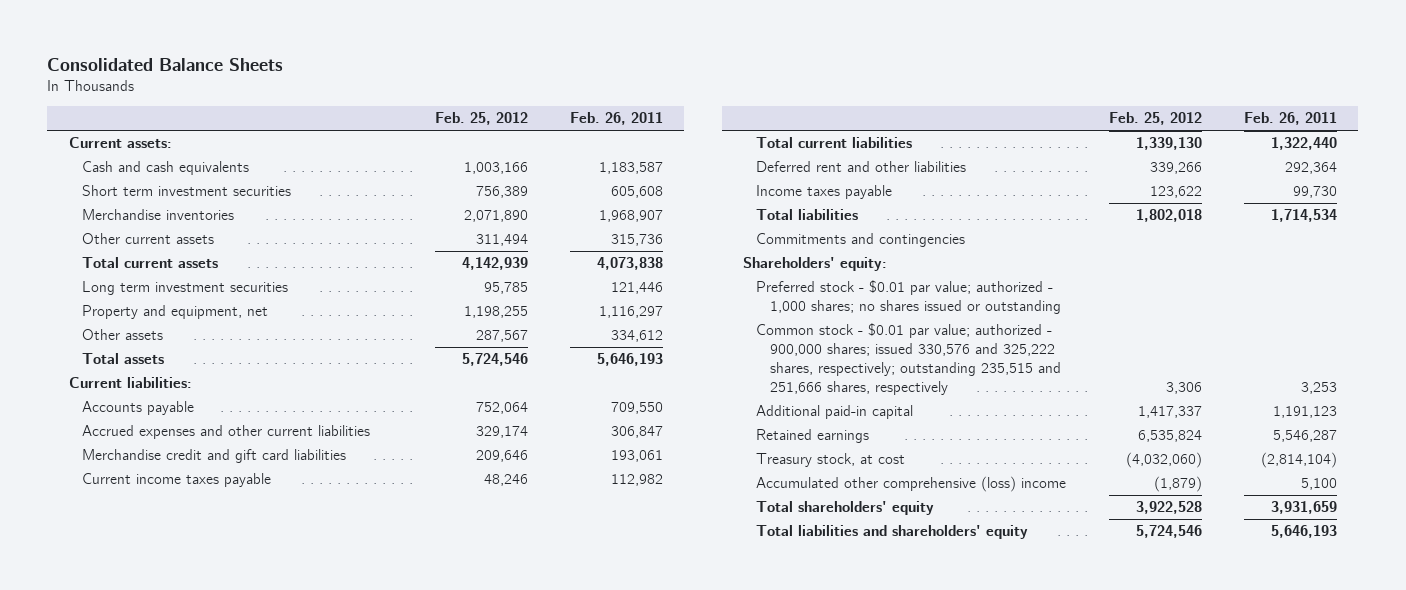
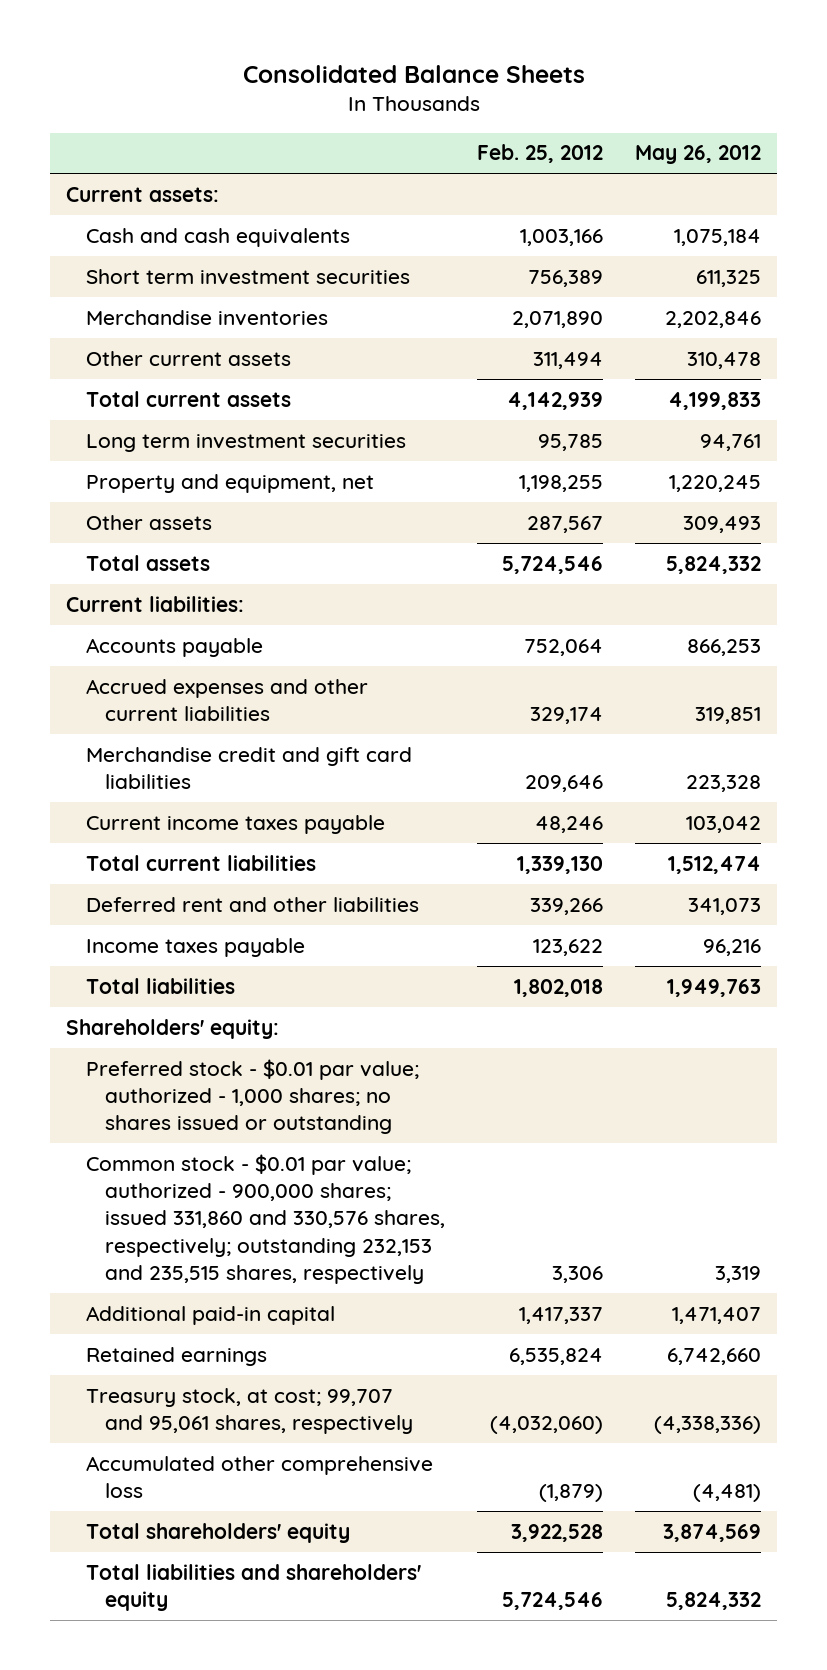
[569,112,663,126] Feb. 26, 2011 -> none
none -> [635,145,762,165] May 26, 2012
[756,233,966,248] Commitments and contingencies -> none
[756,323,1062,396] Common stock - $0.01 par value; authorized - 900,000 shares; issued 330,576 and 325,222 shares, respectively; outstanding 235,515 and 251,666 shares, respectively -> [85,1153,446,1284] Common stock - $0.01 par value; authorized - 900,000 shares; issued 331,860 and 330,576 shares, respectively; outstanding 232,153 and 235,515 shares, respectively
[756,453,906,468] Treasury stock, at cost -> [85,1387,414,1435] Treasury stock, at cost; 99,707 and 95,061 shares, respectively
[756,476,1067,493] Accumulated other comprehensive (loss) income -> [85,1455,433,1499] Accumulated other comprehensive loss

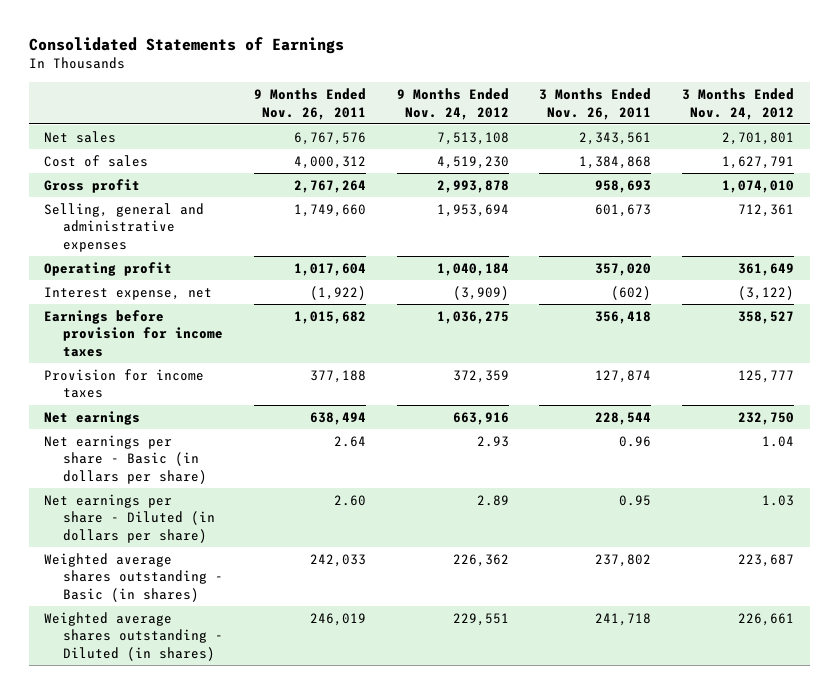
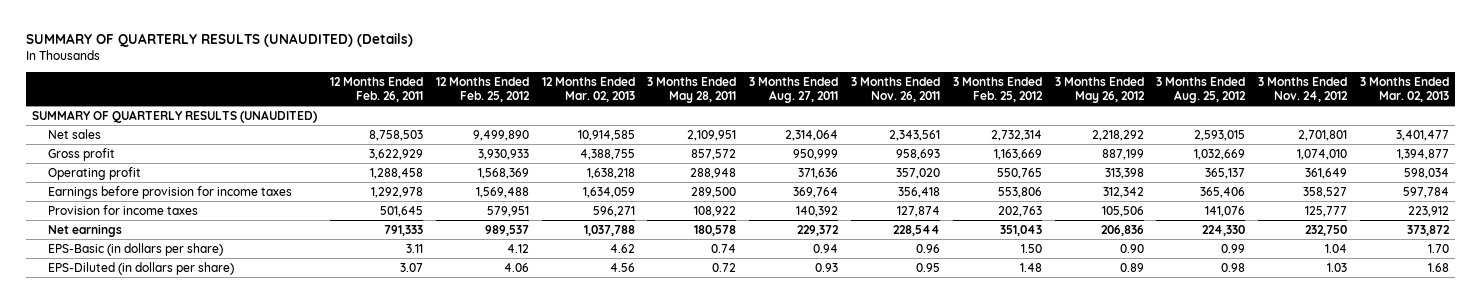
[28,36,344,54] Consolidated Statements of Earnings -> [26,33,414,48] SUMMARY OF QUARTERLY RESULTS (UNAUDITED) (Details)
[253,87,366,120] 9 Months Ended Nov. 26, 2011 -> none
[396,87,509,120] 9 Months Ended Nov. 24, 2012 -> none
none -> [330,76,424,102] 12 Months Ended Feb. 26, 2011
none -> [435,76,530,102] 12 Months Ended Feb. 25, 2012
none -> [541,76,635,102] 12 Months Ended Mar. 02, 2013
none -> [647,76,737,103] 3 Months Ended May 28, 2011
none -> [749,76,839,103] 3 Months Ended Aug. 27, 2011
none -> [952,76,1043,102] 3 Months Ended Feb. 25, 2012
none -> [1054,76,1145,103] 3 Months Ended May 26, 2012
none -> [1156,76,1247,103] 3 Months Ended Aug. 25, 2012
none -> [1359,76,1449,102] 3 Months Ended Mar. 02, 2013
none -> [32,109,318,123] SUMMARY OF QUARTERLY RESULTS (UNAUDITED)
[44,154,149,167] Cost of sales -> none
[44,202,205,252] Selling, general and administrative expenses -> none
[44,286,213,300] Interest expense, net -> none
[44,552,224,602] Weighted average shares outstanding - Basic (in shares) -> none
[44,611,224,661] Weighted average shares outstanding - Diluted (in shares) -> none
[44,434,208,484] Net earnings per share - Basic (in dollars per share) -> [48,242,224,256] EPS-Basic (in dollars per share)
[44,493,216,543] Net earnings per share - Diluted (in dollars per share) -> [48,261,235,275] EPS-Diluted (in dollars per share)

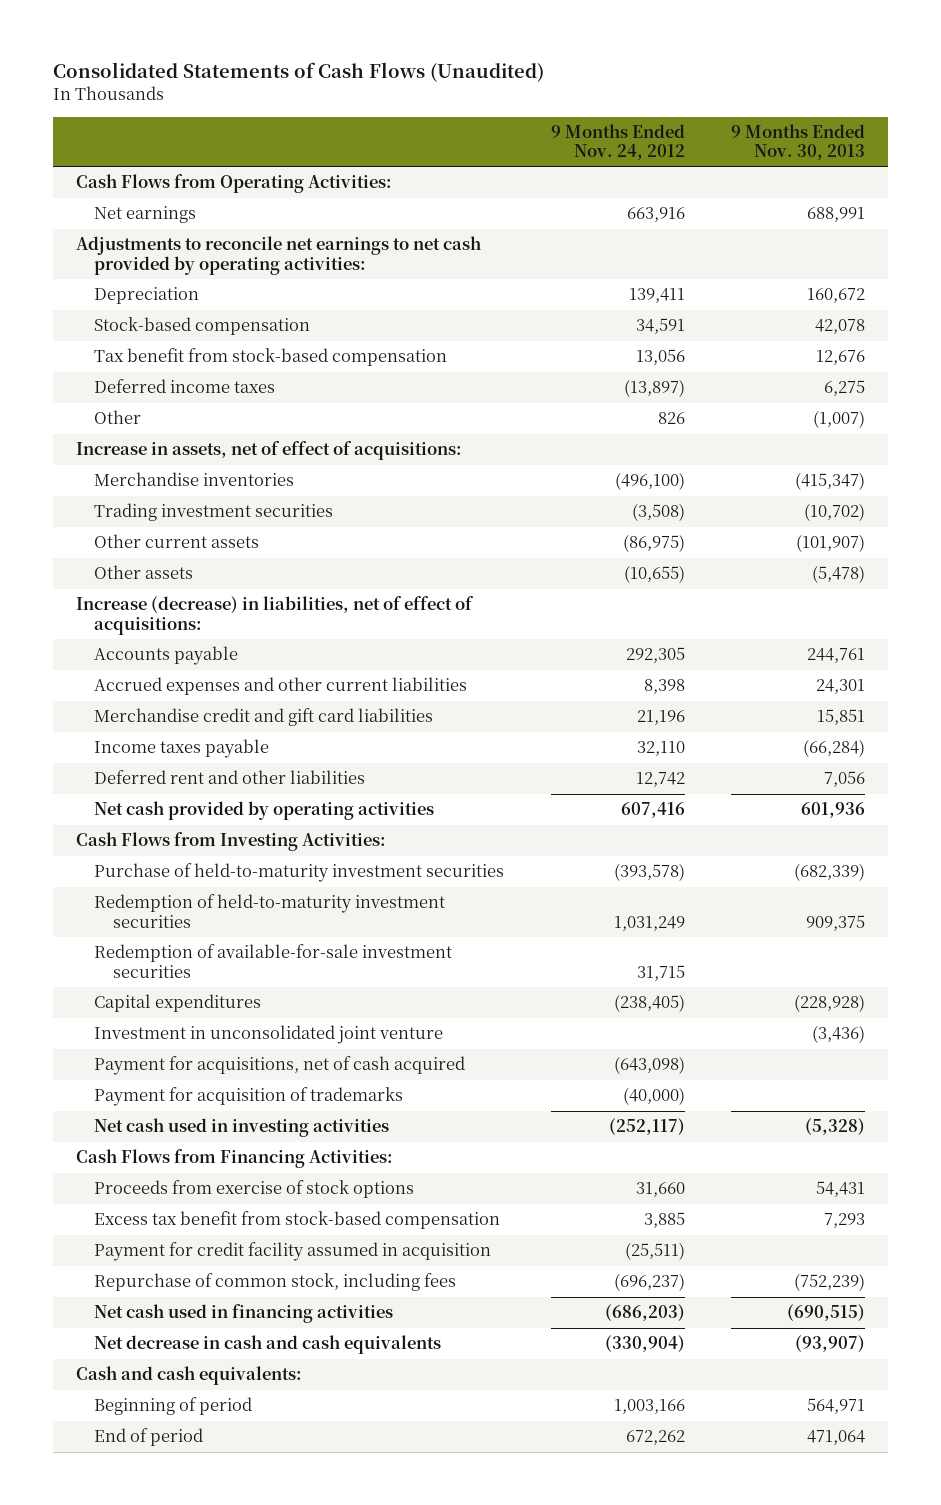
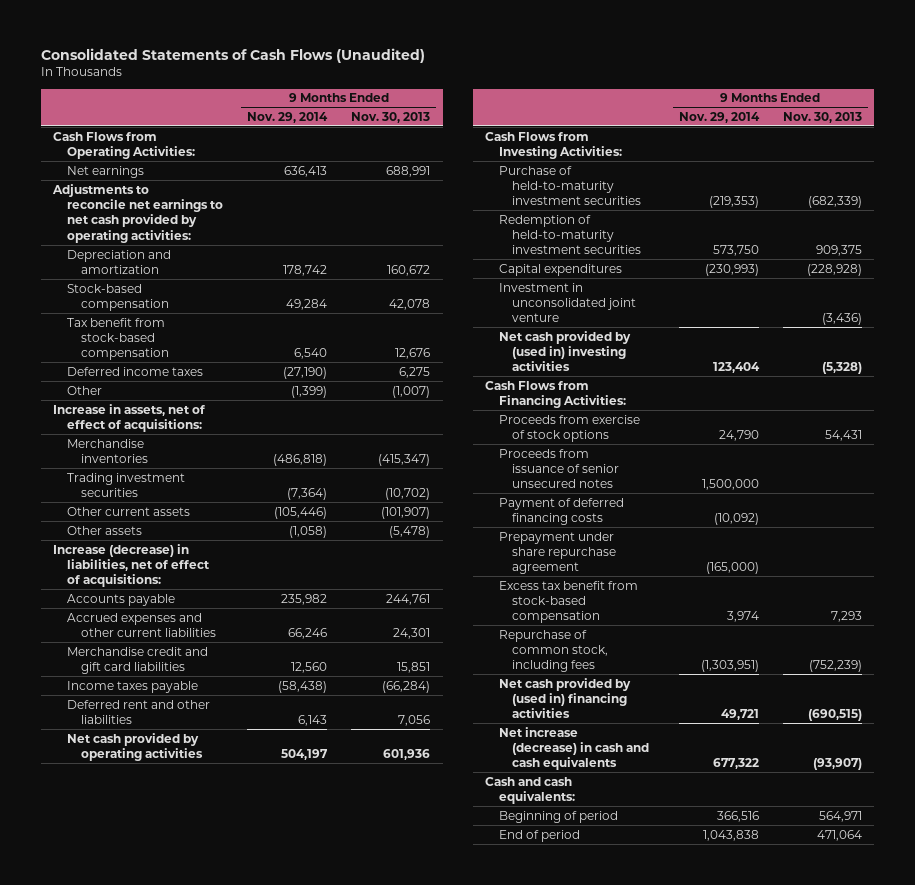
[550,123,685,161] 9 Months Ended Nov. 24, 2012 -> none
none -> [247,111,329,123] Nov. 29, 2014
[94,287,200,305] Depreciation -> [67,249,172,274] Depreciation and amortization
[94,944,453,978] Redemption of available-for-sale investment securities -> none
[94,1056,466,1076] Payment for acquisitions, net of cash acquired -> none
[94,1087,404,1107] Payment for acquisition of trademarks -> none
[94,1118,390,1138] Net cash used in investing activities -> [498,330,631,372] Net cash provided by (used in) investing activities
none -> [498,448,620,489] Proceeds from issuance of senior unsecured notes
none -> [498,497,624,525] Payment of deferred financing costs
none -> [498,531,617,575] Prepayment under share repurchase agreement
[94,1242,492,1262] Payment for credit facility assumed in acquisition -> none
[94,1304,394,1324] Net cash used in financing activities -> [498,677,631,719] Net cash provided by (used in) financing activities
[94,1335,442,1355] Net decrease in cash and cash equivalents -> [498,726,650,771] Net increase (decrease) in cash and cash equivalents

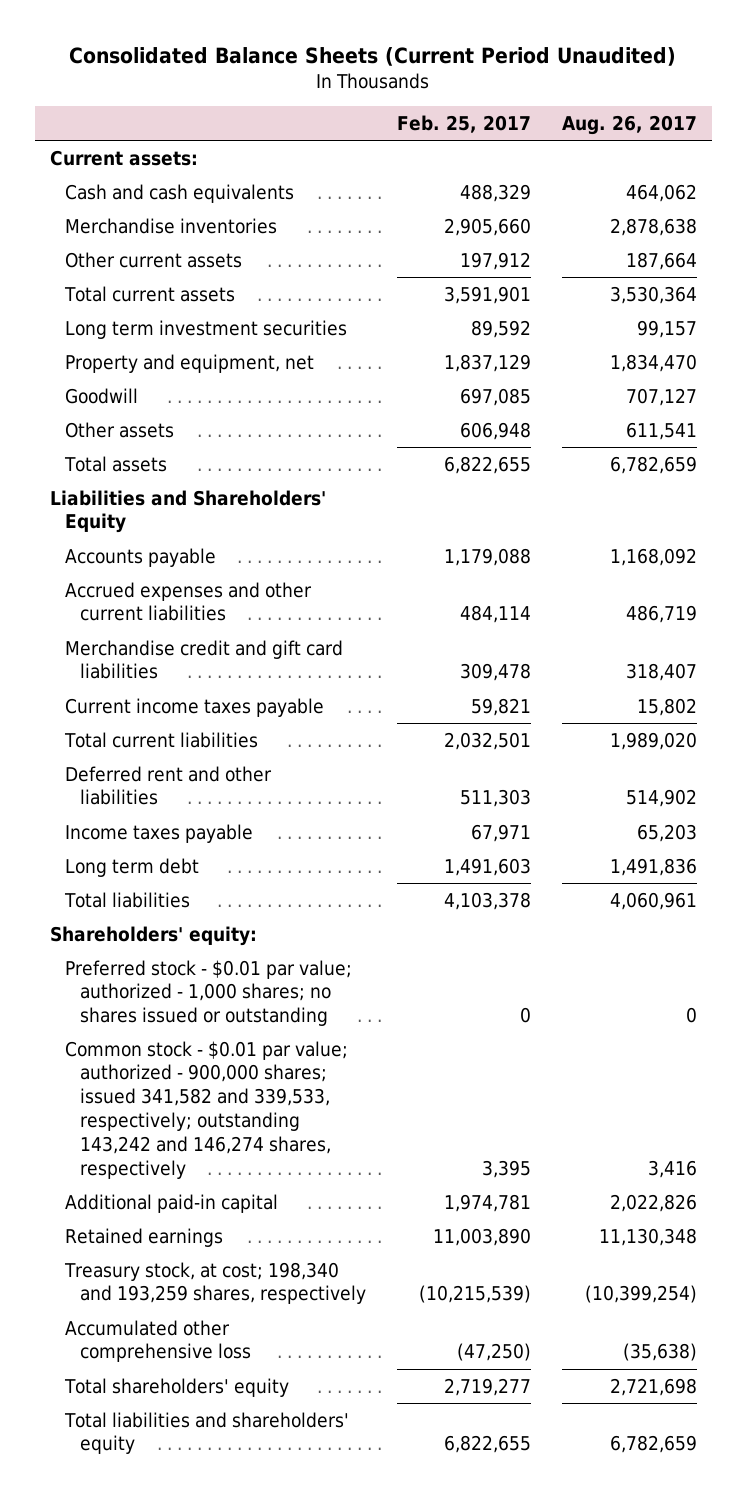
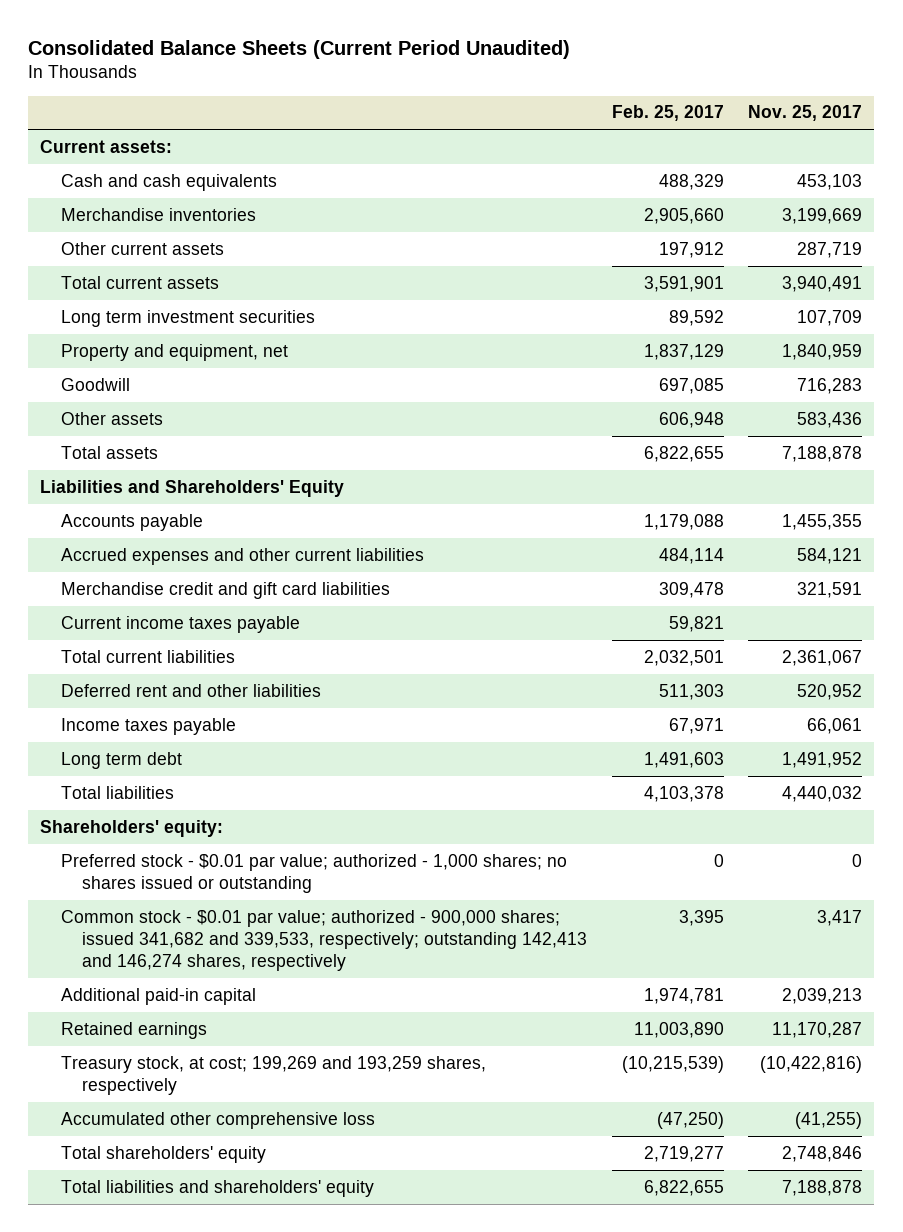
[561,114,697,135] Aug. 26, 2017 -> none
none -> [748,105,863,122] Nov. 25, 2017
[65,1040,349,1179] Common stock - $0.01 par value; authorized - 900,000 shares; issued 341,582 and 339,533, respectively; outstanding 143,242 and 146,274 shares, respectively -> [61,909,588,972] Common stock - $0.01 par value; authorized - 900,000 shares; issued 341,682 and 339,533, respectively; outstanding 142,413 and 146,274 shares, respectively
[64,1261,367,1305] Treasury stock, at cost; 198,340 and 193,259 shares, respectively -> [61,1055,487,1096] Treasury stock, at cost; 199,269 and 193,259 shares, respectively

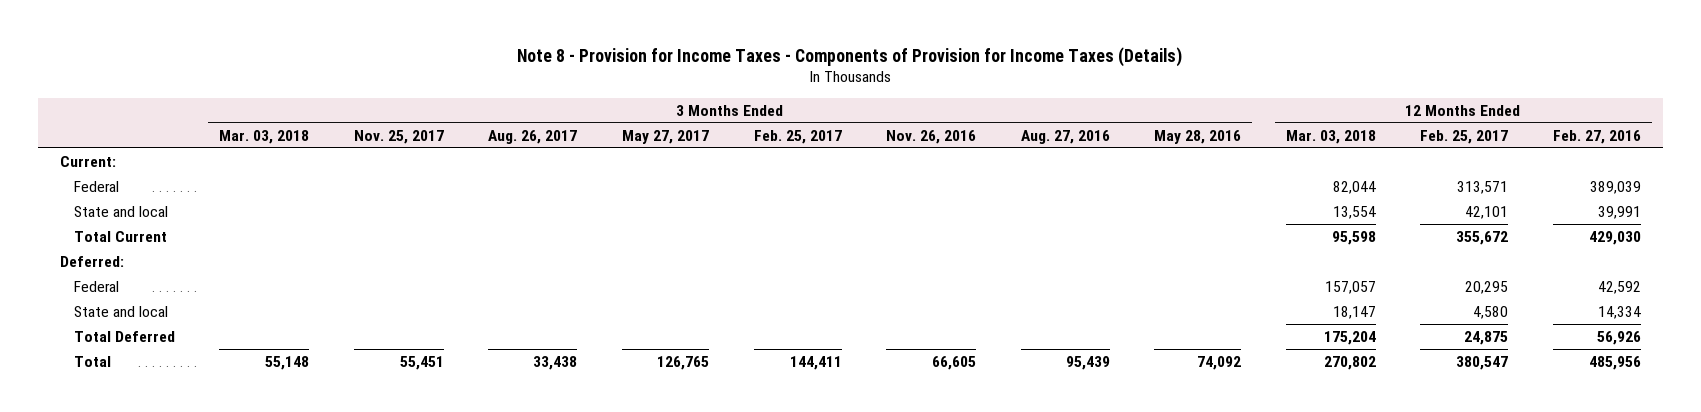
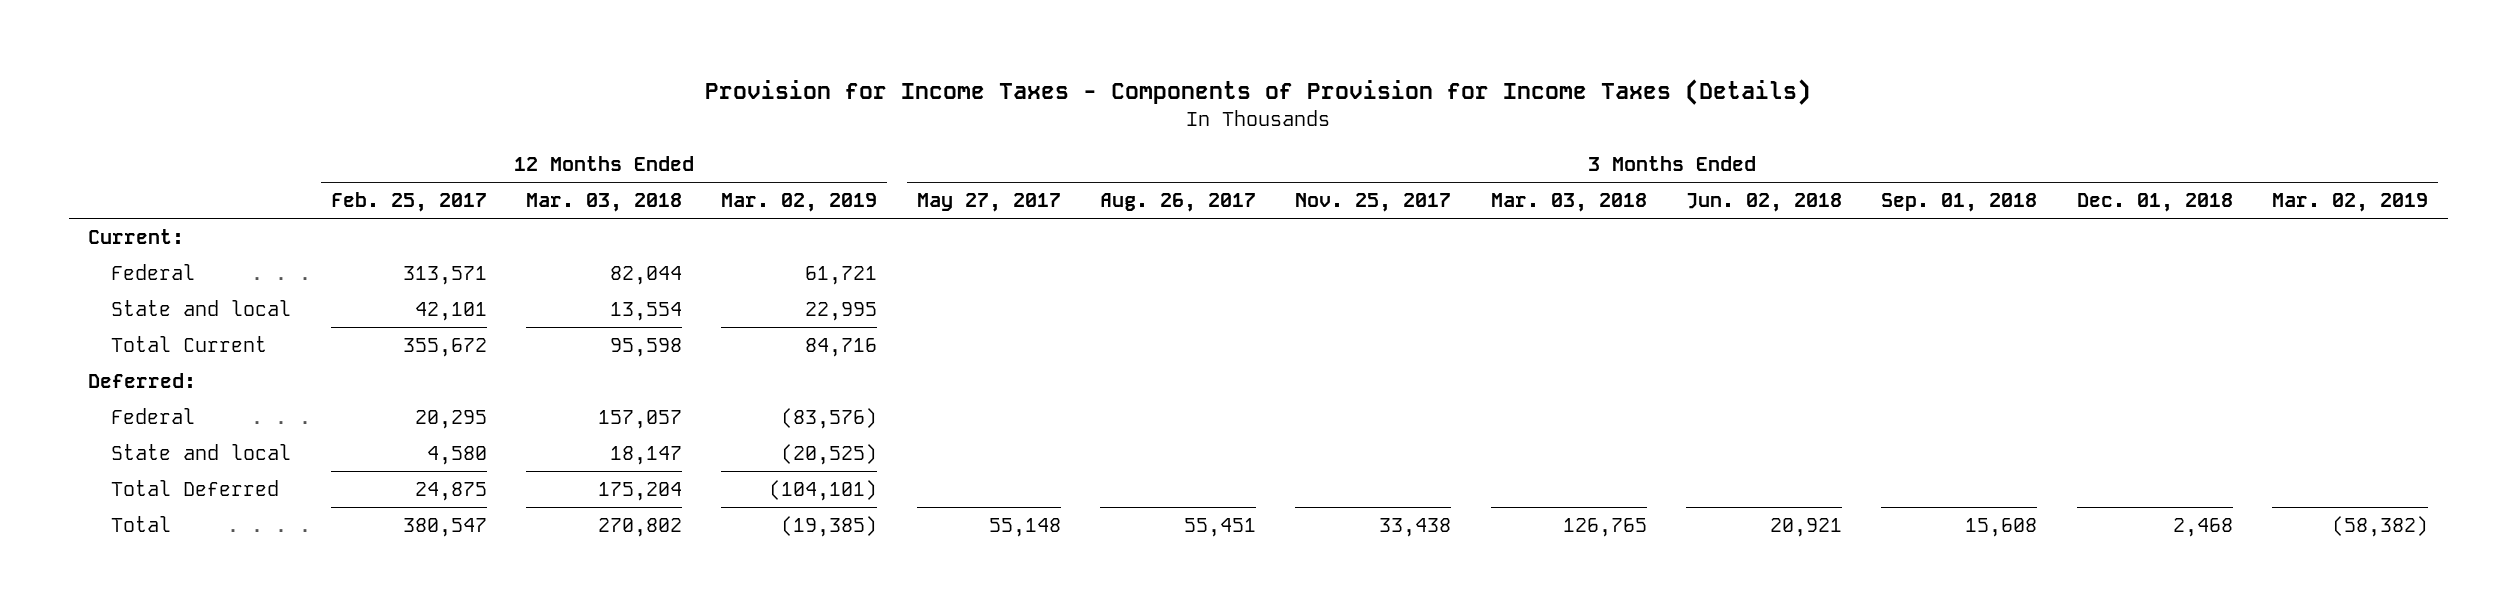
[517,46,1183,67] Note 8 - Provision for Income Taxes - Components of Provision for Income Taxes (Details) -> [705,79,1812,106] Provision for Income Taxes - Components of Provision for Income Taxes (Details)
[753,129,842,144] Feb. 25, 2017 -> none
[886,129,977,144] Nov. 26, 2016 -> none
[1020,129,1110,144] Aug. 27, 2016 -> none
[1154,129,1242,144] May 28, 2016 -> none
[1552,129,1641,144] Feb. 27, 2016 -> none
none -> [721,193,878,213] Mar. 02, 2019
none -> [1685,193,1842,213] Jun. 02, 2018
none -> [1881,193,2038,213] Sep. 01, 2018
none -> [2076,193,2233,213] Dec. 01, 2018
none -> [2271,193,2428,213] Mar. 02, 2019
[265,355,310,370] 55,148 -> [1562,518,1647,538] 126,765
[399,355,444,370] 55,451 -> [1379,518,1452,538] 33,438
[533,355,578,370] 33,438 -> [1183,518,1256,538] 55,451
[656,355,709,370] 126,765 -> [988,518,1061,538] 55,148

